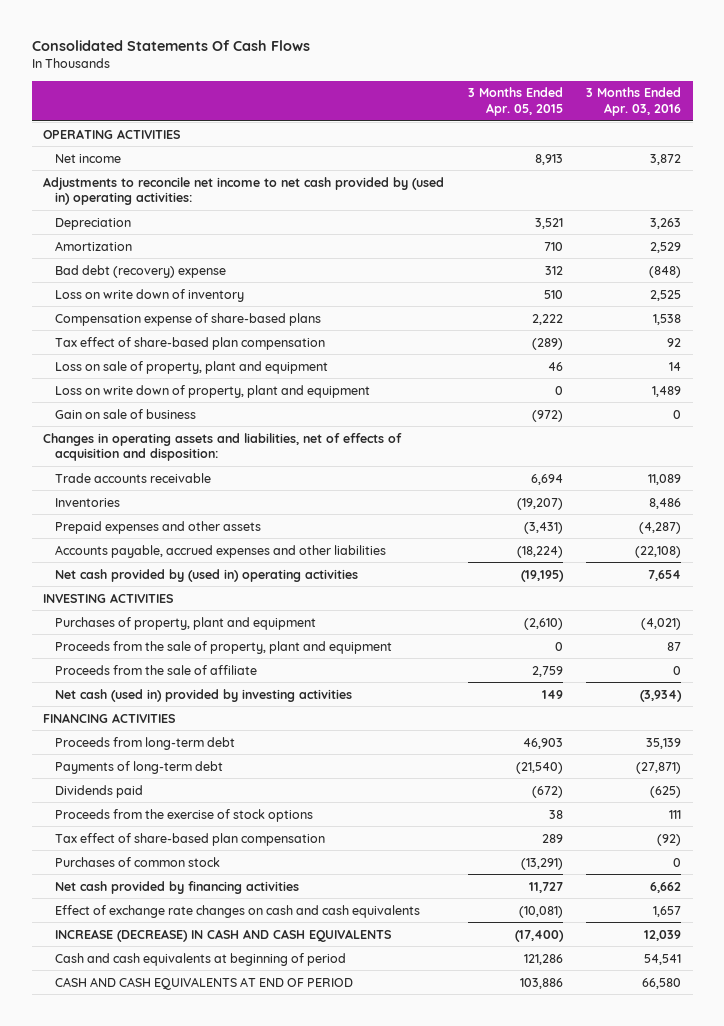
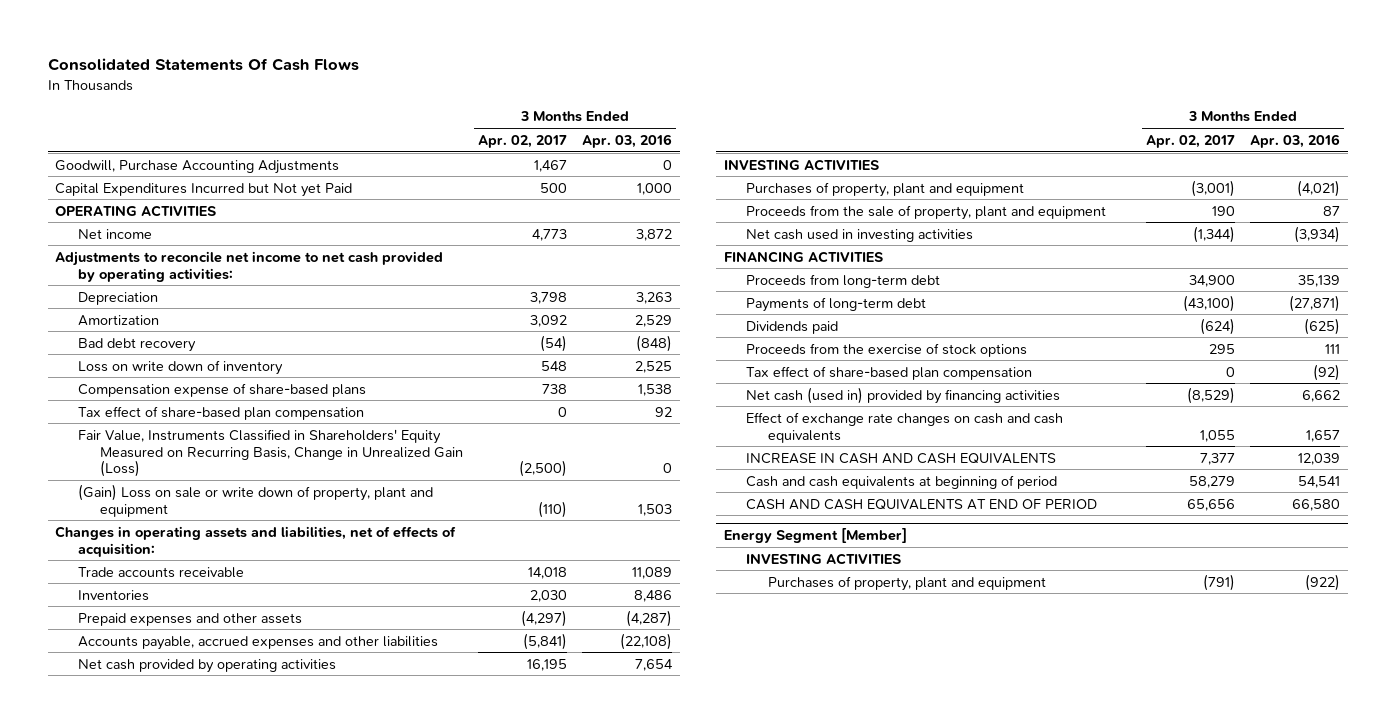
[467,87,563,116] 3 Months Ended Apr. 05, 2015 -> none
none -> [477,134,567,148] Apr. 02, 2017
none -> [55,159,340,174] Goodwill, Purchase Accounting Adjustments
none -> [55,182,353,197] Capital Expenditures Incurred but Not yet Paid
[43,176,445,206] Adjustments to reconcile net income to net cash provided by (used in) operating activities: -> [55,250,444,282] Adjustments to reconcile net income to net cash provided by operating activities:
[55,264,227,278] Bad debt (recovery) expense -> [77,337,196,352] Bad debt recovery
[55,384,371,398] Loss on write down of property, plant and equipment -> none
[55,408,197,419] Gain on sale of business -> none
none -> [77,428,463,478] Fair Value, Instruments Classified in Shareholders' Equity Measured on Recurring Basis, Change in Unrealized Gain (Loss)
[55,360,329,374] Loss on sale of property, plant and equipment -> [77,483,433,517] (Gain) Loss on sale or write down of property, plant and equipment
[669,361,682,371] 14 -> [638,503,673,516] 1,503
[43,432,403,462] Changes in operating assets and liabilities, net of effects of acquisition and disposition: -> [55,525,457,557] Changes in operating assets and liabilities, net of effects of acquisition:
[55,568,359,582] Net cash provided by (used in) operating activities -> [77,658,336,673] Net cash provided by operating activities
[55,664,258,675] Proceeds from the sale of affiliate -> none
[55,688,353,702] Net cash (used in) provided by investing activities -> [745,228,973,242] Net cash used in investing activities
[55,856,221,867] Purchases of common stock -> none
[55,880,300,894] Net cash provided by financing activities -> [745,386,1060,404] Net cash (used in) provided by financing activities
[55,928,392,942] INCREASE (DECREASE) IN CASH AND CASH EQUIVALENTS -> [745,452,1056,464] INCREASE IN CASH AND CASH EQUIVALENTS
none -> [723,528,907,544] Energy Segment [Member]
none -> [745,552,901,565] INVESTING ACTIVITIES
none -> [768,575,1047,591] Purchases of property, plant and equipment

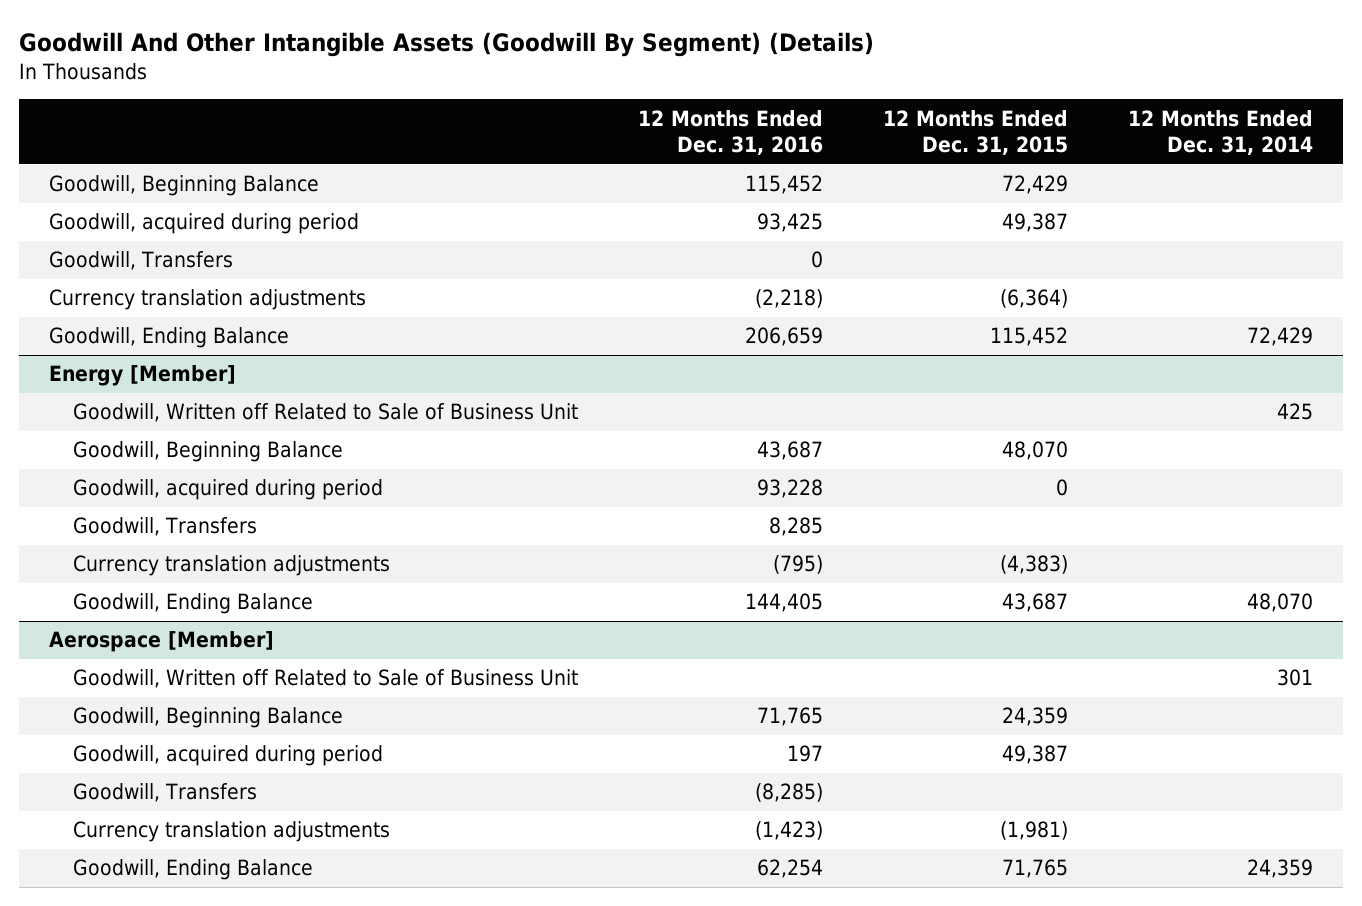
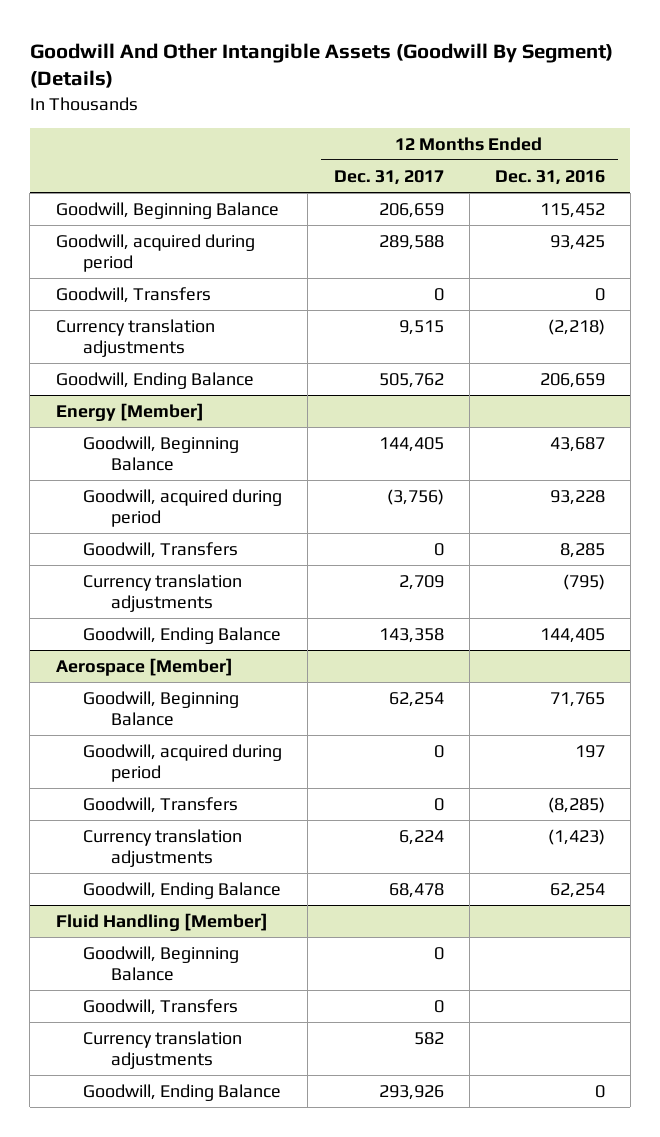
[882,109,1068,156] 12 Months Ended Dec. 31, 2015 -> none
[1127,109,1313,156] 12 Months Ended Dec. 31, 2014 -> none
none -> [333,169,444,185] Dec. 31, 2017
[72,403,578,423] Goodwill, Written off Related to Sale of Business Unit -> none
[72,669,578,689] Goodwill, Written off Related to Sale of Business Unit -> none
none -> [55,913,268,932] Fluid Handling [Member]
none -> [83,946,240,981] Goodwill, Beginning Balance
none -> [83,999,239,1016] Goodwill, Transfers
none -> [83,1031,243,1069] Currency translation adjustments
none -> [83,1084,282,1102] Goodwill, Ending Balance

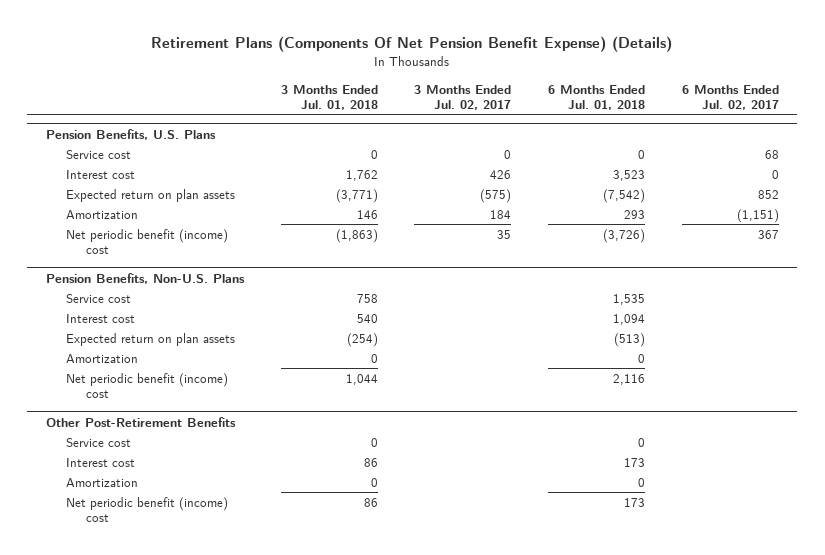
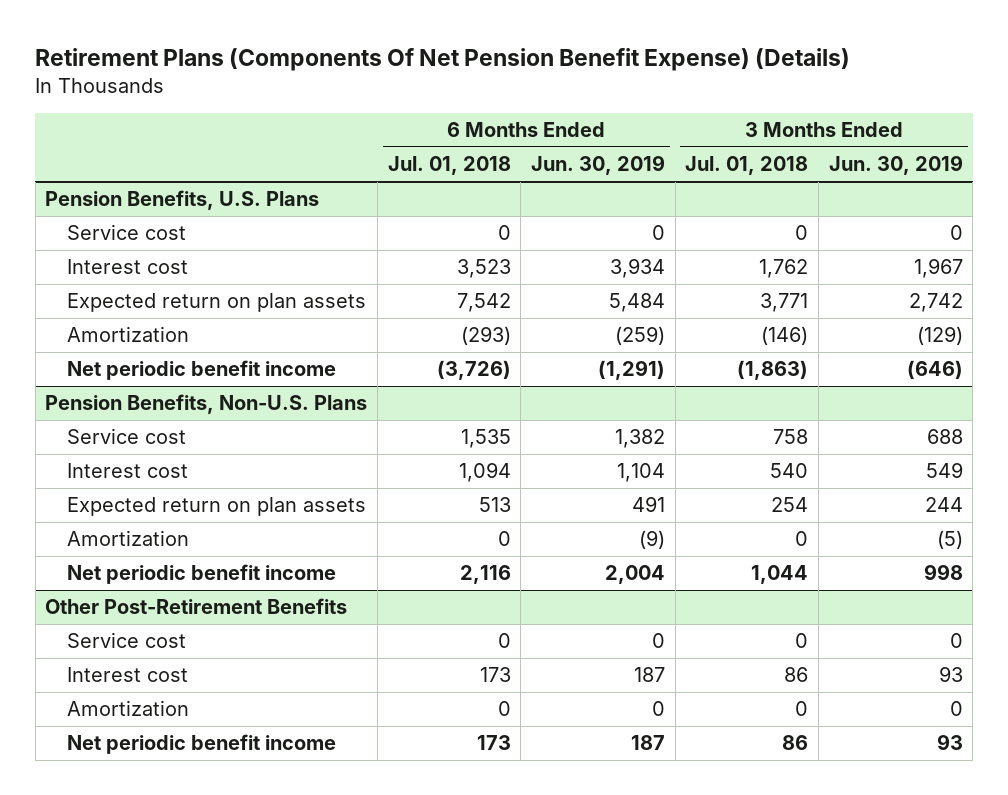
[414,84,512,111] 3 Months Ended Jul. 02, 2017 -> none
[681,84,779,111] 6 Months Ended Jul. 02, 2017 -> none
none -> [530,155,665,176] Jun. 30, 2019
none -> [828,155,963,176] Jun. 30, 2019
[335,188,378,203] (3,771) -> [760,293,809,313] 3,771
[603,188,646,203] (7,542) -> [456,293,511,313] 7,542
[356,209,378,219] 146 -> [761,326,809,346] (146)
[624,209,646,219] 293 -> [460,326,511,346] (293)
[65,228,228,255] Net periodic benefit (income) cost -> [67,360,337,381] Net periodic benefit income
[346,332,378,347] (254) -> [771,497,809,513] 254
[614,332,646,347] (513) -> [478,497,511,513] 513
[65,372,228,399] Net periodic benefit (income) cost -> [67,564,337,585] Net periodic benefit income
[65,496,228,523] Net periodic benefit (income) cost -> [67,734,337,755] Net periodic benefit income

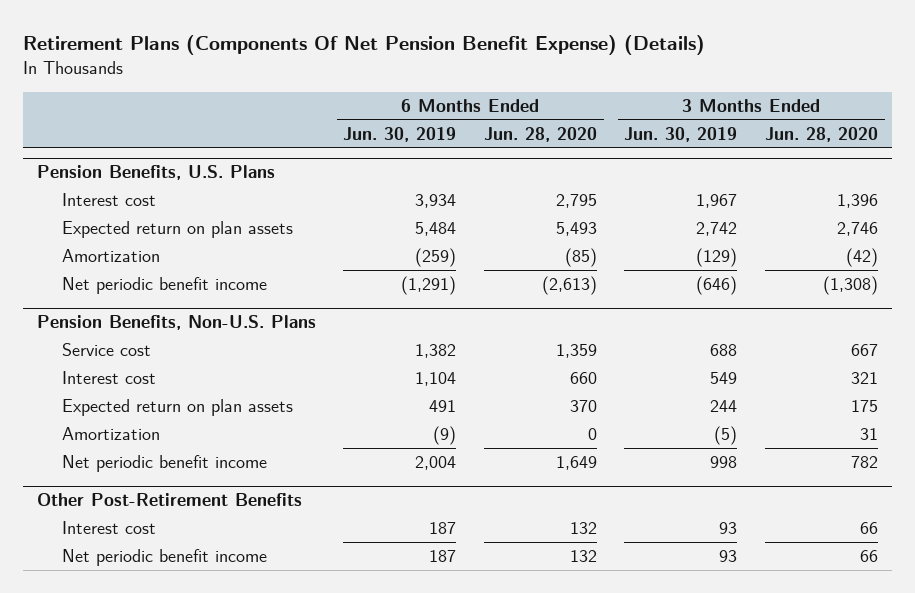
[387,156,511,176] Jul. 01, 2018 -> none
[685,156,809,176] Jul. 01, 2018 -> none
none -> [483,126,597,142] Jun. 28, 2020
none -> [764,126,878,142] Jun. 28, 2020
[67,224,187,241] Service cost -> none
[67,632,187,649] Service cost -> none
[67,700,190,717] Amortization -> none

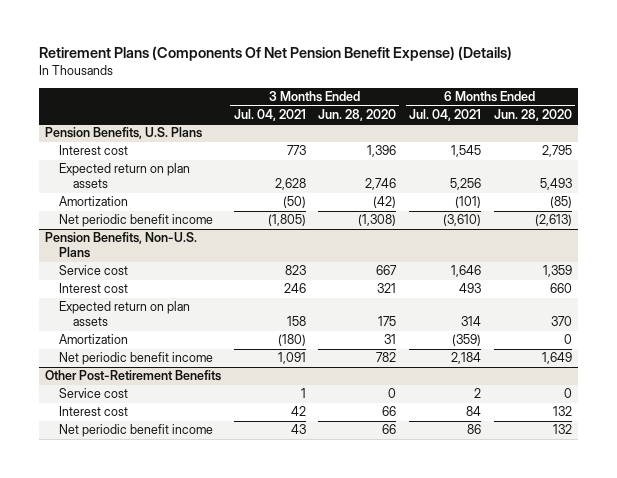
[343,126,457,142] Jun. 30, 2019 -> none
[624,126,738,142] Jun. 30, 2019 -> none
none -> [233,108,306,121] Jul. 04, 2021
none -> [408,108,481,121] Jul. 04, 2021
none -> [58,388,128,399] Service cost

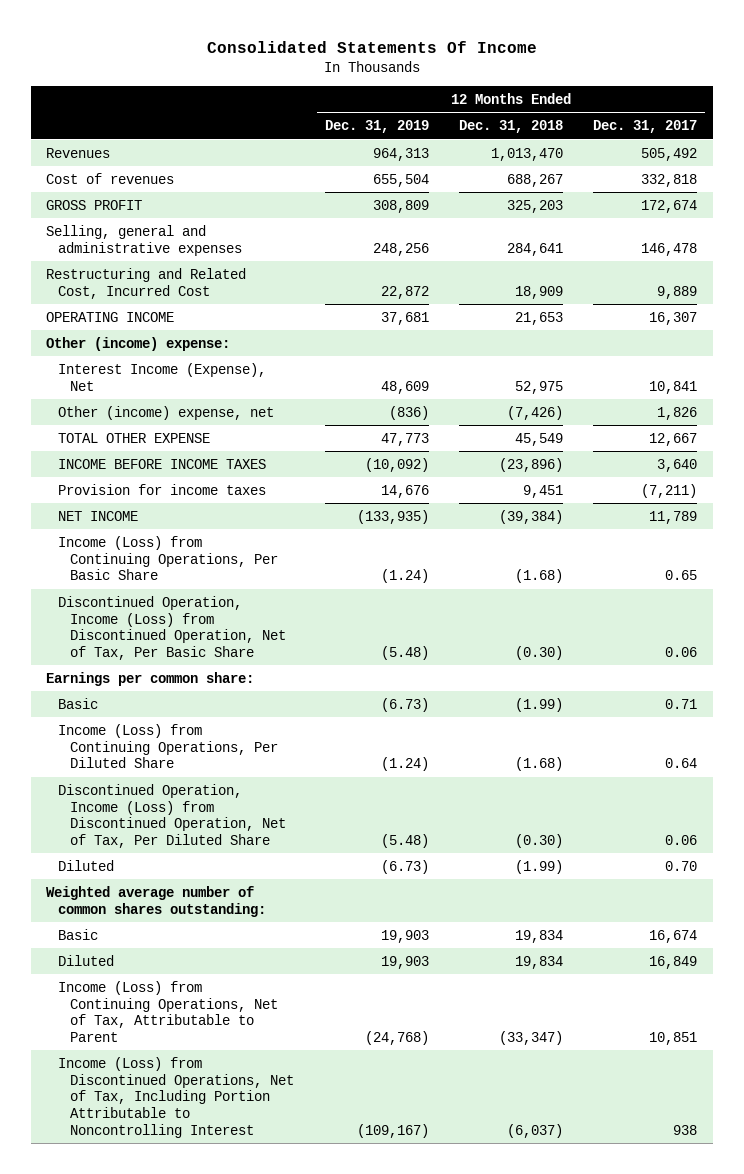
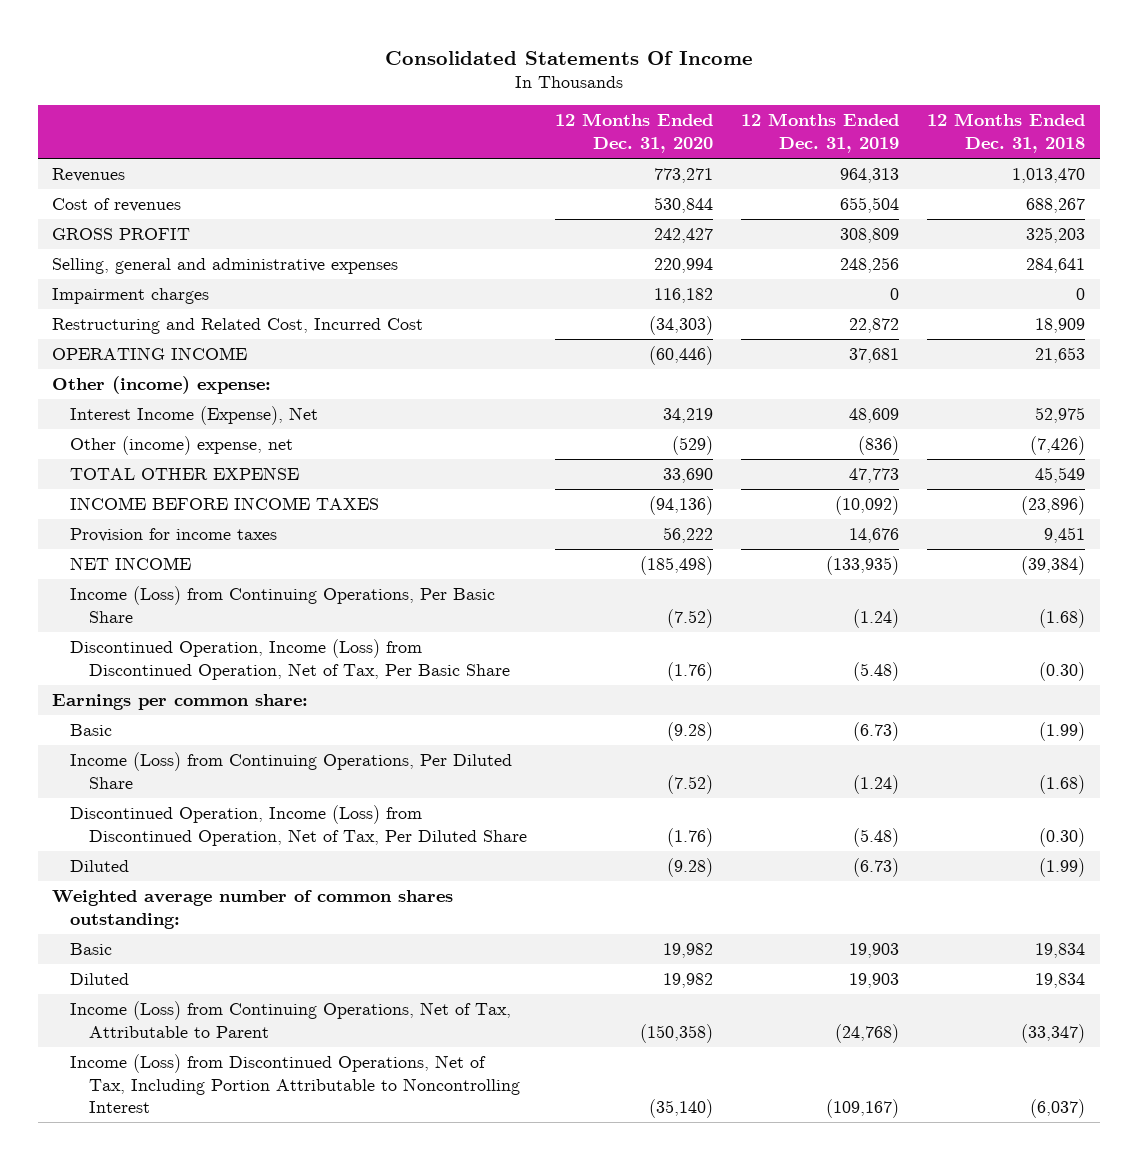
[593,120,698,134] Dec. 31, 2017 -> none
none -> [555,113,714,153] 12 Months Ended Dec. 31, 2020
none -> [51,288,209,305] Impairment charges

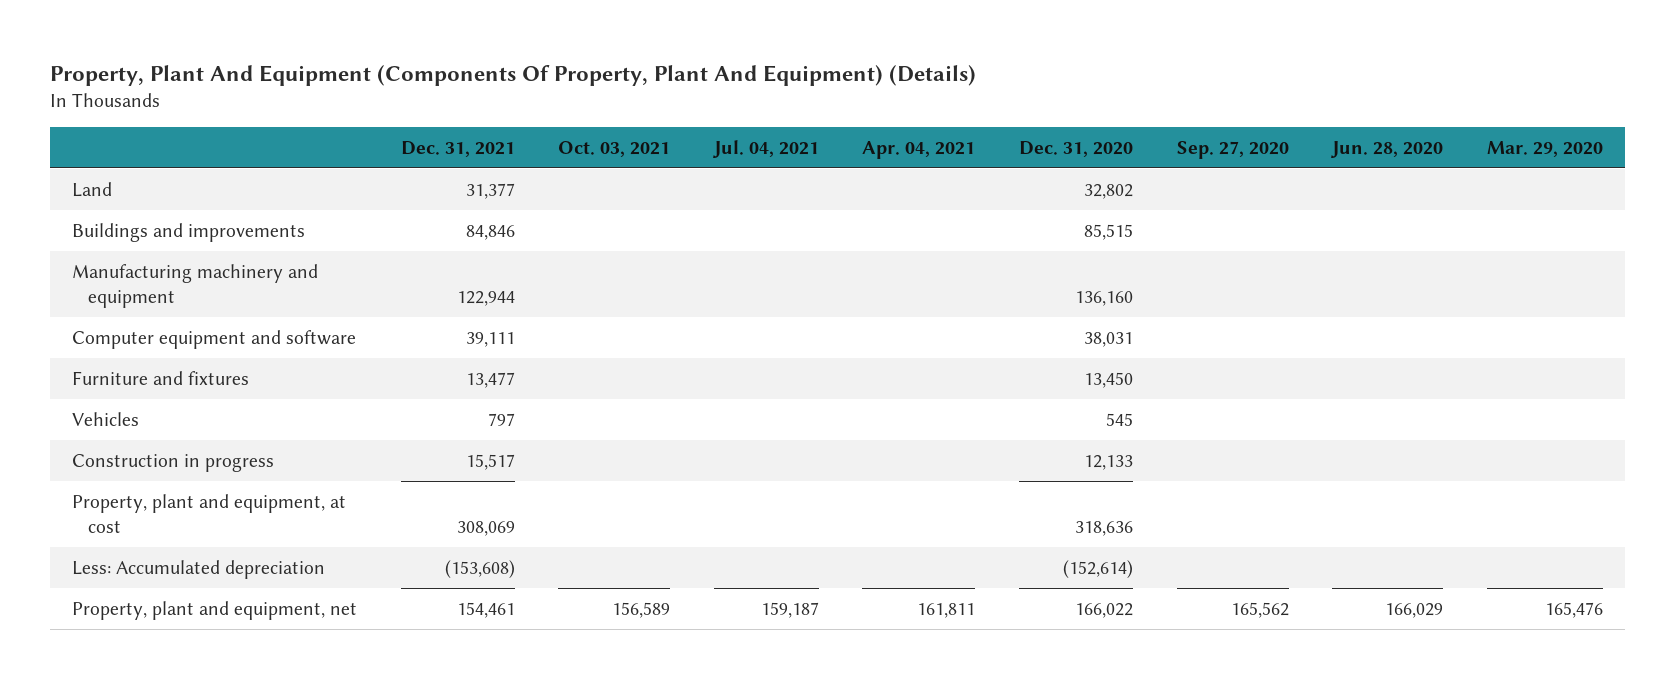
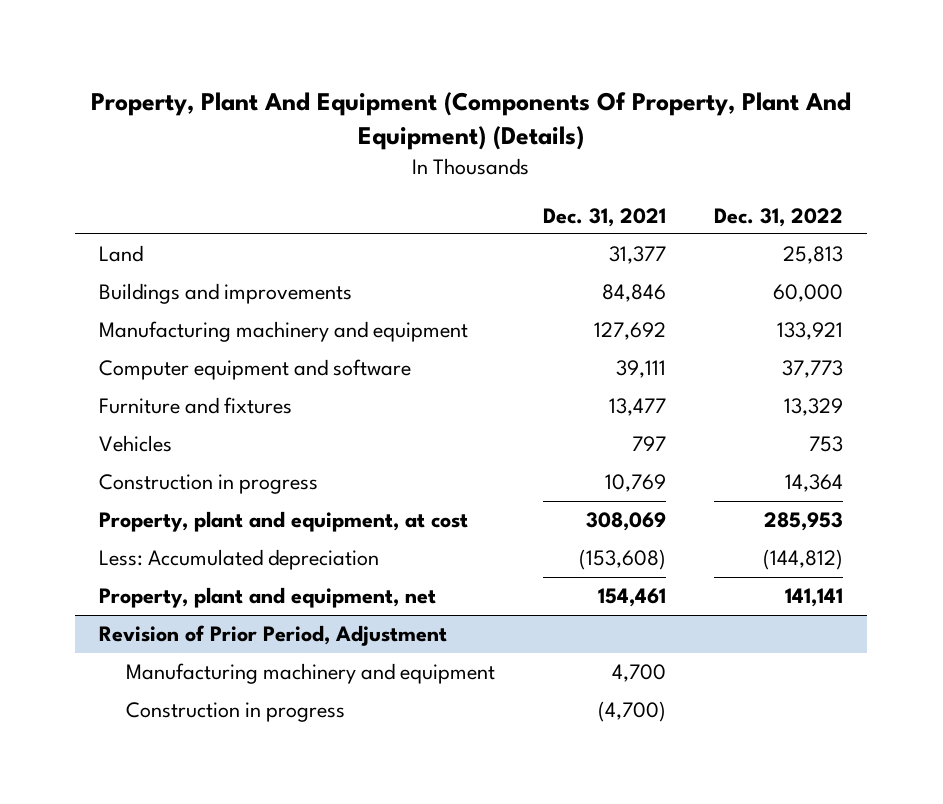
[558,140,671,157] Oct. 03, 2021 -> none
[712,139,819,158] Jul. 04, 2021 -> none
[862,140,976,159] Apr. 04, 2021 -> none
[1018,140,1133,157] Dec. 31, 2020 -> none
[1176,140,1289,159] Sep. 27, 2020 -> none
[1331,140,1444,158] Jun. 28, 2020 -> none
[1486,140,1603,157] Mar. 29, 2020 -> none
none -> [714,207,844,227] Dec. 31, 2022
[456,290,515,306] 122,944 -> [594,322,667,341] 127,692
[465,453,515,470] 15,517 -> [605,474,667,493] 10,769
none -> [99,625,448,647] Revision of Prior Period, Adjustment
none -> [125,663,495,685] Manufacturing machinery and equipment
none -> [125,702,345,723] Construction in progress

